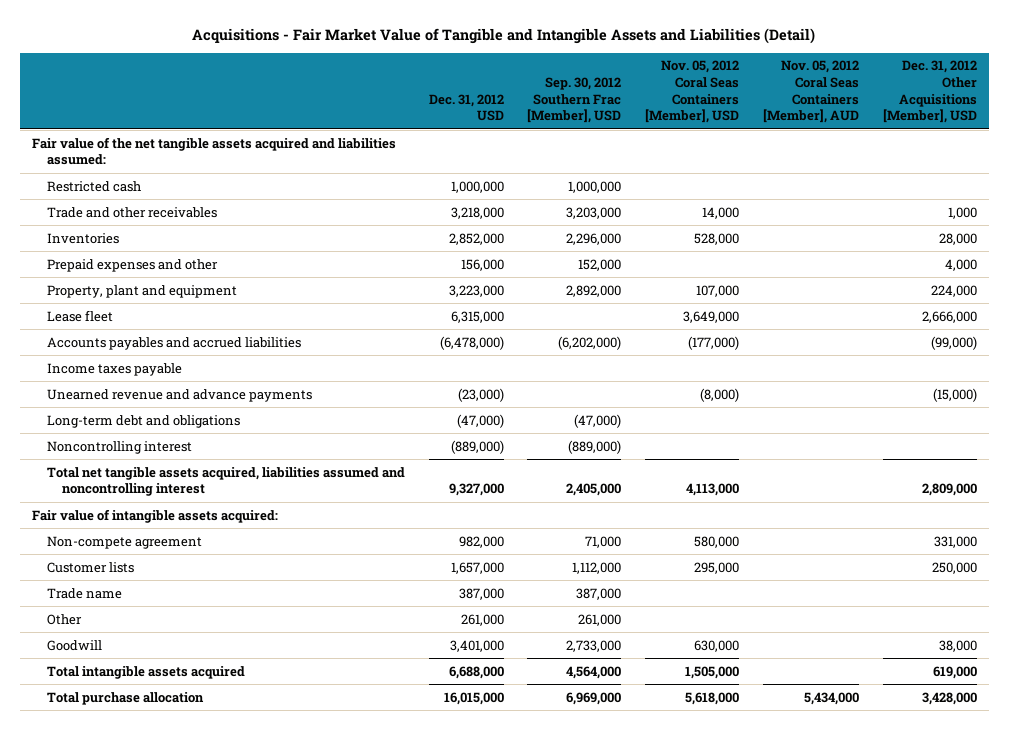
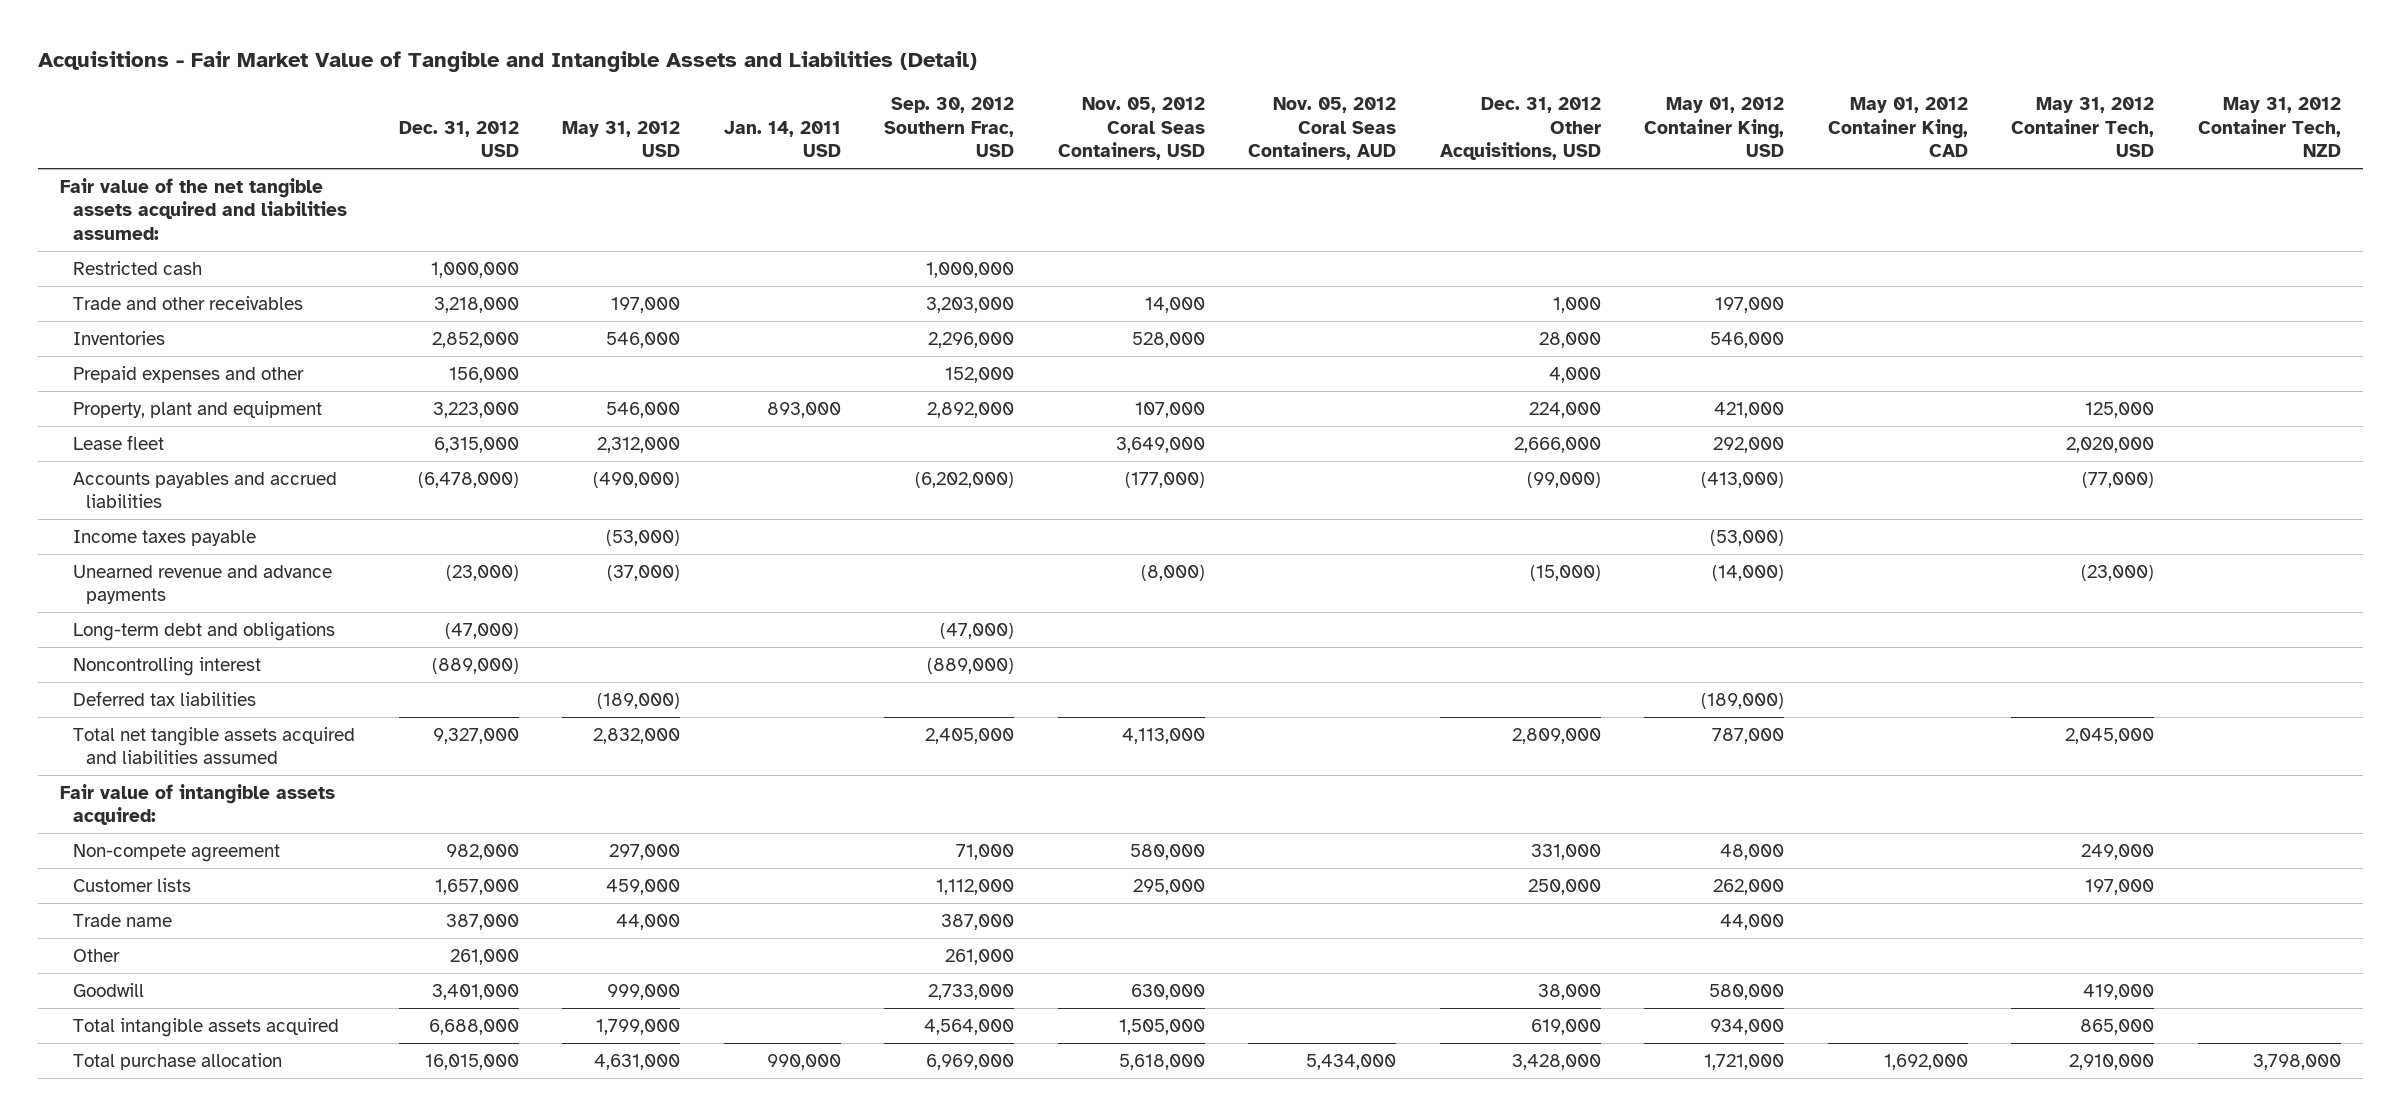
[527,77,622,124] Sep. 30, 2012 Southern Frac [Member], USD -> none
[645,60,740,124] Nov. 05, 2012 Coral Seas Containers [Member], USD -> none
[763,60,860,124] Nov. 05, 2012 Coral Seas Containers [Member], AUD -> none
[882,60,977,124] Dec. 31, 2012 Other Acquisitions [Member], USD -> none
none -> [562,120,681,158] May 31, 2012 USD
none -> [723,120,841,158] Jan. 14, 2011 USD
none -> [884,97,1015,158] Sep. 30, 2012 Southern Frac, USD
none -> [1057,97,1205,161] Nov. 05, 2012 Coral Seas Containers, USD
none -> [1248,97,1397,161] Nov. 05, 2012 Coral Seas Containers, AUD
none -> [1439,97,1601,161] Dec. 31, 2012 Other Acquisitions, USD
none -> [1644,97,1785,158] May 01, 2012 Container King, USD
none -> [1827,97,1968,158] May 01, 2012 Container King, CAD
none -> [2011,97,2155,158] May 31, 2012 Container Tech, USD
none -> [2197,97,2341,158] May 31, 2012 Container Tech, NZD
none -> [73,690,257,706] Deferred tax liabilities
[46,466,405,497] Total net tangible assets acquired, liabilities assumed and noncontrolling interest -> [73,726,356,765] Total net tangible assets acquired and liabilities assumed

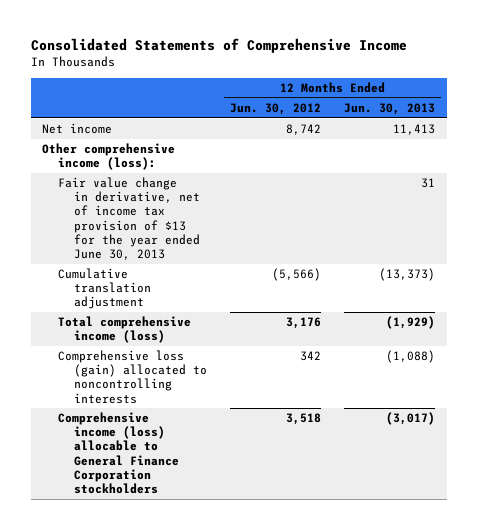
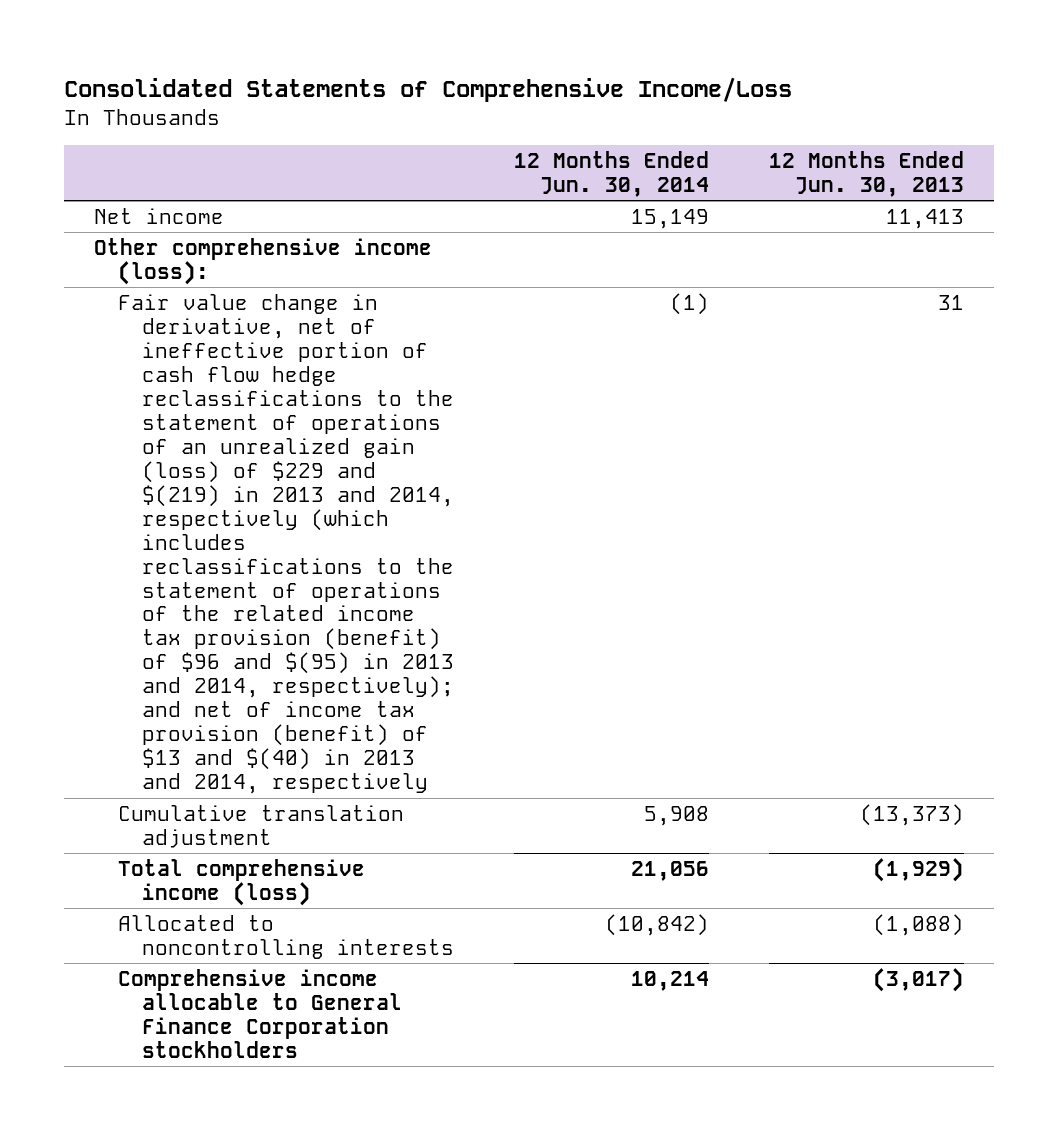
[30,37,407,53] Consolidated Statements of Comprehensive Income -> [64,76,793,102] Consolidated Statements of Comprehensive Income/Loss
[230,103,322,116] Jun. 30, 2012 -> none
none -> [514,151,710,198] 12 Months Ended Jun. 30, 2014
[58,177,201,260] Fair value change in derivative, net of income tax provision of $13 for the year ended June 30, 2013 -> [118,293,455,795] Fair value change in derivative, net of ineffective portion of cash flow hedge reclassifications to the statement of operations of an unrealized gain (loss) of $229 and $(219) in 2013 and 2014, respectively (which includes reclassifications to the statement of operations of the related income tax provision (benefit) of $96 and $(95) in 2013 and 2014, respectively); and net of income tax provision (benefit) of $13 and $(40) in 2013 and 2014, respectively
[58,350,208,404] Comprehensive loss (gain) allocated to noncontrolling interests -> [118,914,455,959] Allocated to noncontrolling interests
[58,412,180,494] Comprehensive income (loss) allocable to General Finance Corporation stockholders -> [118,968,403,1058] Comprehensive income allocable to General Finance Corporation stockholders

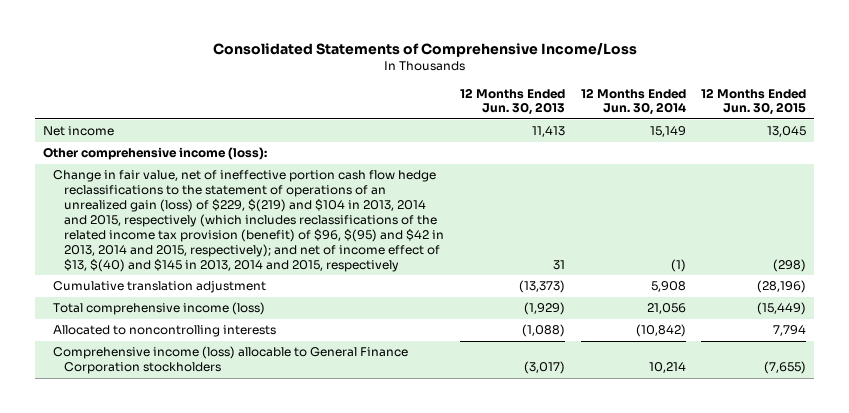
none -> [701,87,807,116] 12 Months Ended Jun. 30, 2015
[118,293,455,795] Fair value change in derivative, net of ineffective portion of cash flow hedge reclassifications to the statement of operations of an unrealized gain (loss) of $229 and $(219) in 2013 and 2014, respectively (which includes reclassifications to the statement of operations of the related income tax provision (benefit) of $96 and $(95) in 2013 and 2014, respectively); and net of income tax provision (benefit) of $13 and $(40) in 2013 and 2014, respectively -> [53,170,444,272] Change in fair value, net of ineffective portion cash flow hedge reclassifications to the statement of operations of an unrealized gain (loss) of $229, $(219) and $104 in 2013, 2014 and 2015, respectively (which includes reclassifications of the related income tax provision (benefit) of $96, $(95) and $42 in 2013, 2014 and 2015, respectively); and net of income effect of $13, $(40) and $145 in 2013, 2014 and 2015, respectively
[118,968,403,1058] Comprehensive income allocable to General Finance Corporation stockholders -> [53,346,409,375] Comprehensive income (loss) allocable to General Finance Corporation stockholders

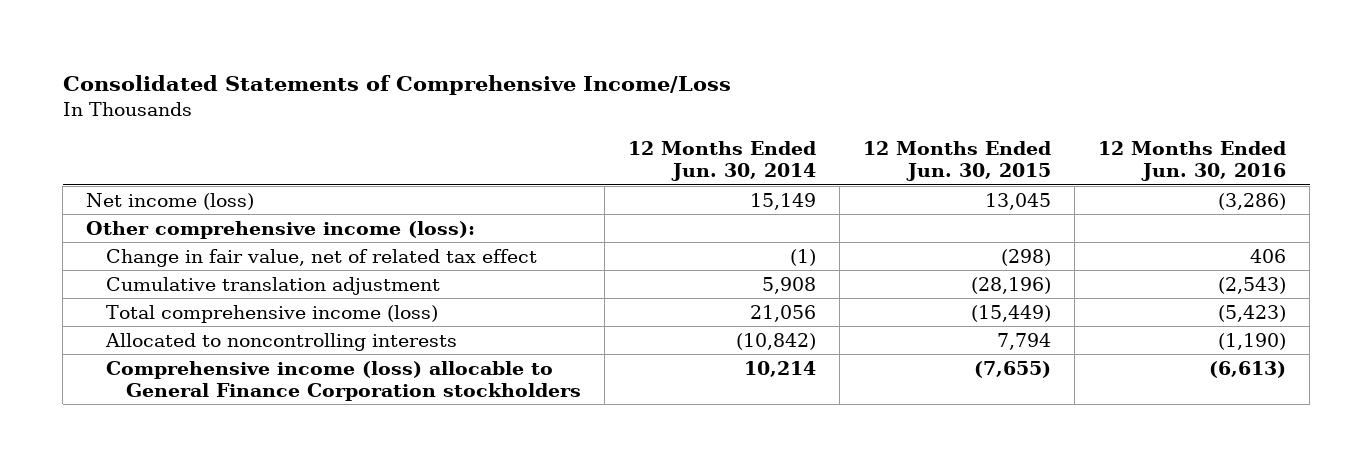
[459,87,565,116] 12 Months Ended Jun. 30, 2013 -> none
none -> [1098,140,1287,182] 12 Months Ended Jun. 30, 2016
[43,126,115,137] Net income -> [86,192,255,210] Net income (loss)
[53,170,444,272] Change in fair value, net of ineffective portion cash flow hedge reclassifications to the statement of operations of an unrealized gain (loss) of $229, $(219) and $104 in 2013, 2014 and 2015, respectively (which includes reclassifications of the related income tax provision (benefit) of $96, $(95) and $42 in 2013, 2014 and 2015, respectively); and net of income effect of $13, $(40) and $145 in 2013, 2014 and 2015, respectively -> [105,248,537,267] Change in fair value, net of related tax effect

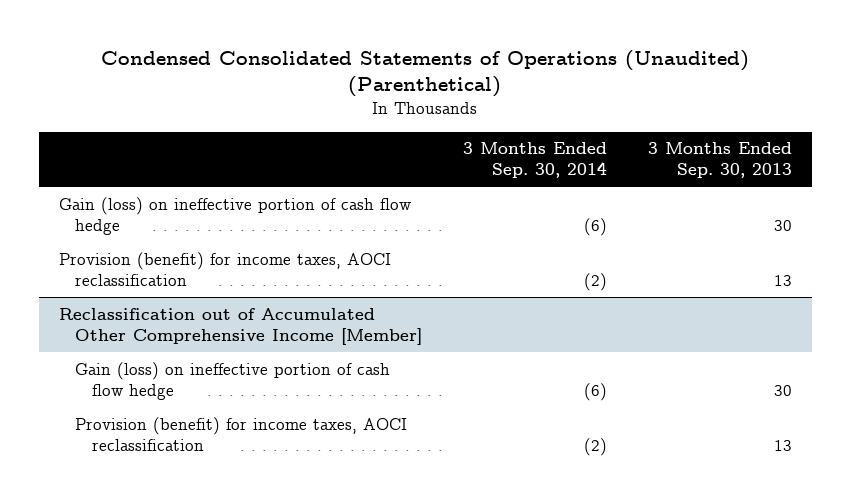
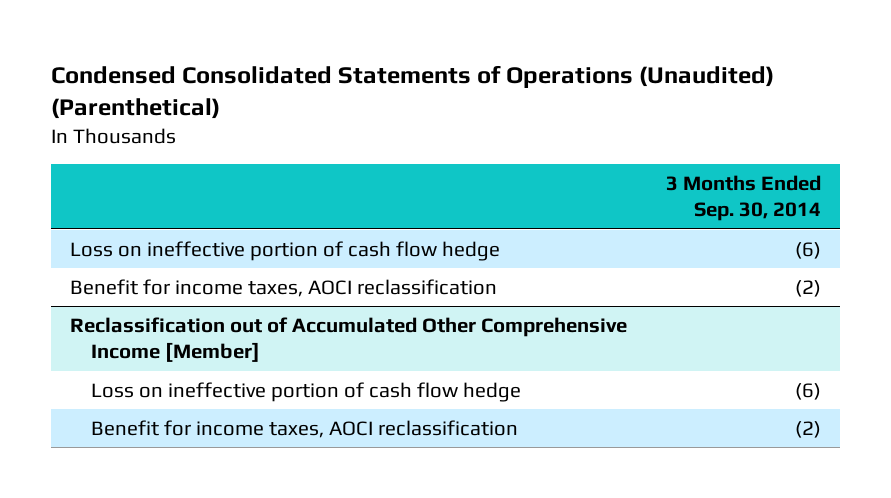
[647,142,792,179] 3 Months Ended Sep. 30, 2013 -> none
[58,196,412,235] Gain (loss) on ineffective portion of cash flow hedge -> [70,240,501,261] Loss on ineffective portion of cash flow hedge
[58,251,391,286] Provision (benefit) for income taxes, AOCI reclassification -> [70,278,498,297] Benefit for income taxes, AOCI reclassification
[75,361,391,400] Gain (loss) on ineffective portion of cash flow hedge -> [90,381,521,402] Loss on ineffective portion of cash flow hedge
[75,416,408,451] Provision (benefit) for income taxes, AOCI reclassification -> [90,419,518,438] Benefit for income taxes, AOCI reclassification

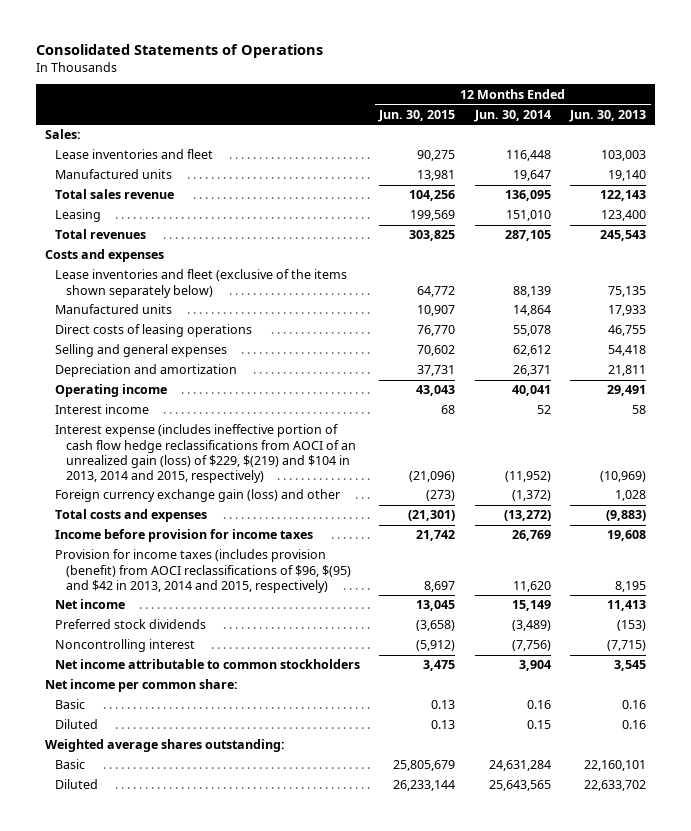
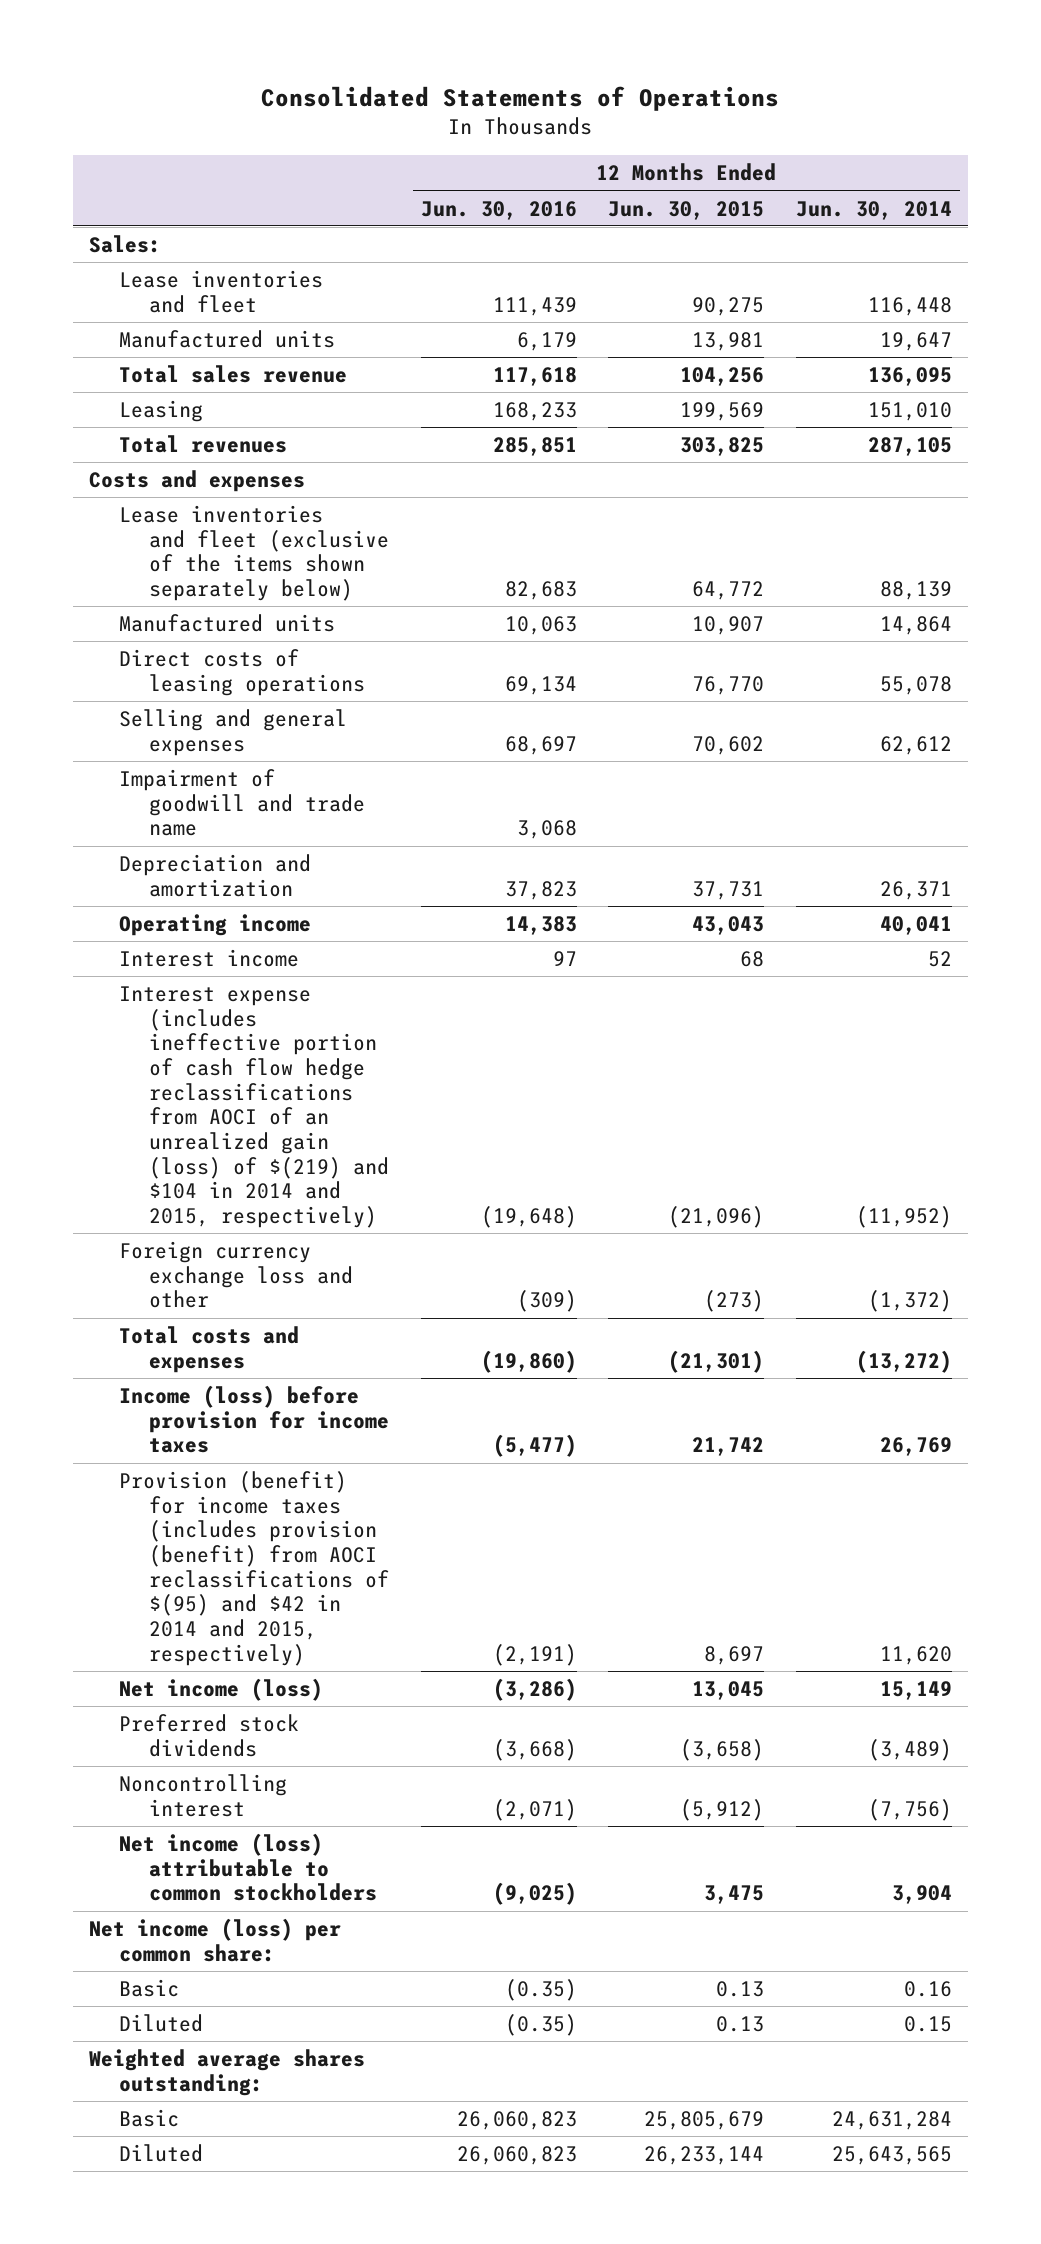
[568,109,646,122] Jun. 30, 2013 -> none
none -> [420,200,577,220] Jun. 30, 2016
none -> [119,769,366,837] Impairment of goodwill and trade name
[55,424,356,483] Interest expense (includes ineffective portion of cash flow hedge reclassifications from AOCI of an unrealized gain (loss) of $229, $(219) and $104 in 2013, 2014 and 2015, respectively) -> [119,986,390,1229] Interest expense (includes ineffective portion of cash flow hedge reclassifications from AOCI of an unrealized gain (loss) of $(219) and $104 in 2014 and 2015, respectively)
[55,489,341,503] Foreign currency exchange gain (loss) and other -> [119,1241,354,1309] Foreign currency exchange loss and other
[55,529,314,543] Income before provision for income taxes -> [119,1385,390,1454] Income (loss) before provision for income taxes
[55,549,351,593] Provision for income taxes (includes provision (benefit) from AOCI reclassifications of $96, $(95) and $42 in 2013, 2014 and 2015, respectively) -> [119,1471,390,1666] Provision (benefit) for income taxes (includes provision (benefit) from AOCI reclassifications of $(95) and $42 in 2014 and 2015, respectively)
[55,599,126,610] Net income -> [119,1678,324,1702] Net income (loss)
[55,659,361,670] Net income attributable to common stockholders -> [119,1833,378,1902] Net income (loss) attributable to common stockholders
[45,679,239,693] Net income per common share: -> [88,1918,341,1962] Net income (loss) per common share:

